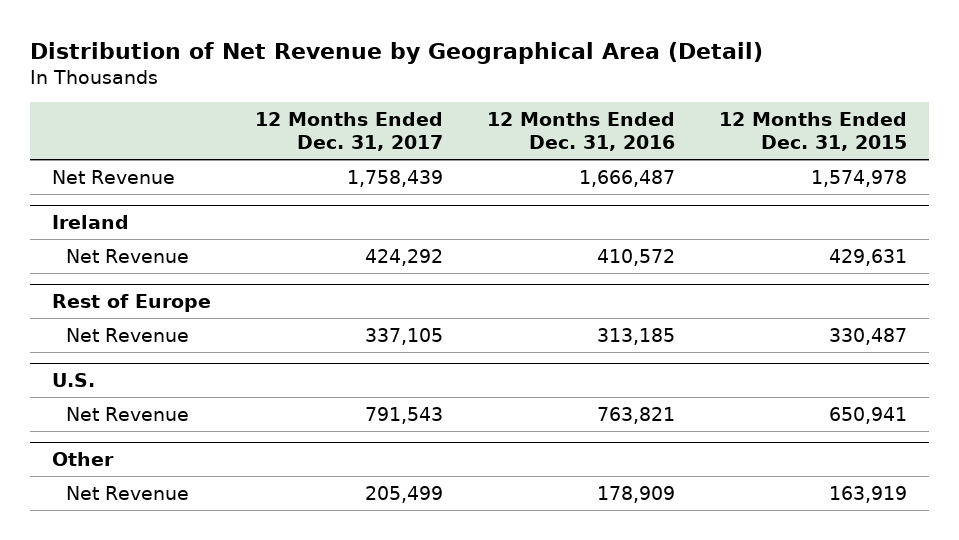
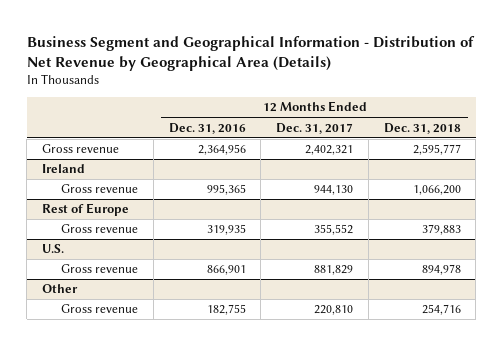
[30,41,764,64] Distribution of Net Revenue by Geographical Area (Detail) -> [26,35,475,71] Business Segment and Geographical Information - Distribution of Net Revenue by Geographical Area (Details)
[718,112,907,152] 12 Months Ended Dec. 31, 2015 -> none
none -> [383,122,461,134] Dec. 31, 2018
[52,169,176,184] Net Revenue -> none
none -> [42,144,120,154] Gross revenue
[65,248,189,263] Net Revenue -> none
none -> [61,184,139,194] Gross revenue
[65,327,189,342] Net Revenue -> none
none -> [61,224,139,234] Gross revenue
[65,406,189,421] Net Revenue -> none
none -> [61,264,139,274] Gross revenue
[65,485,189,500] Net Revenue -> none
none -> [61,304,139,314] Gross revenue

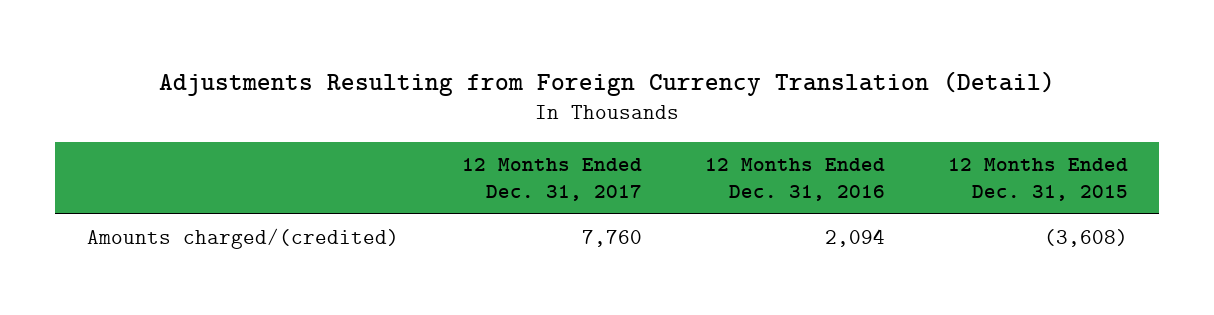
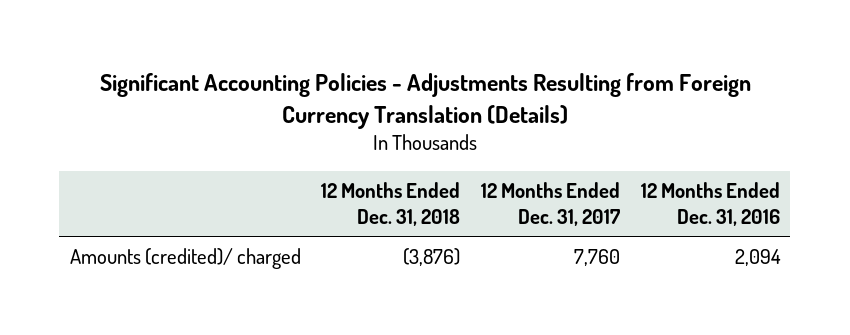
[159,70,1056,96] Adjustments Resulting from Foreign Currency Translation (Detail) -> [99,73,751,129] Significant Accounting Policies - Adjustments Resulting from Foreign Currency Translation (Details)
[947,157,1128,202] 12 Months Ended Dec. 31, 2015 -> none
none -> [321,181,461,227] 12 Months Ended Dec. 31, 2018
[86,228,399,250] Amounts charged/(credited) -> [69,248,301,270] Amounts (credited)/ charged

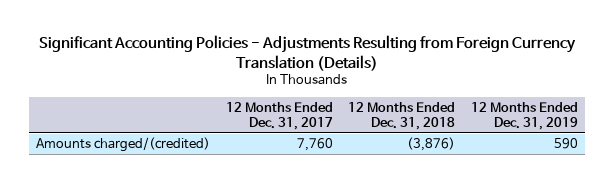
[640,181,780,227] 12 Months Ended Dec. 31, 2016 -> none
none -> [470,101,578,131] 12 Months Ended Dec. 31, 2019
[69,248,301,270] Amounts (credited)/ charged -> [36,137,211,153] Amounts charged/(credited)

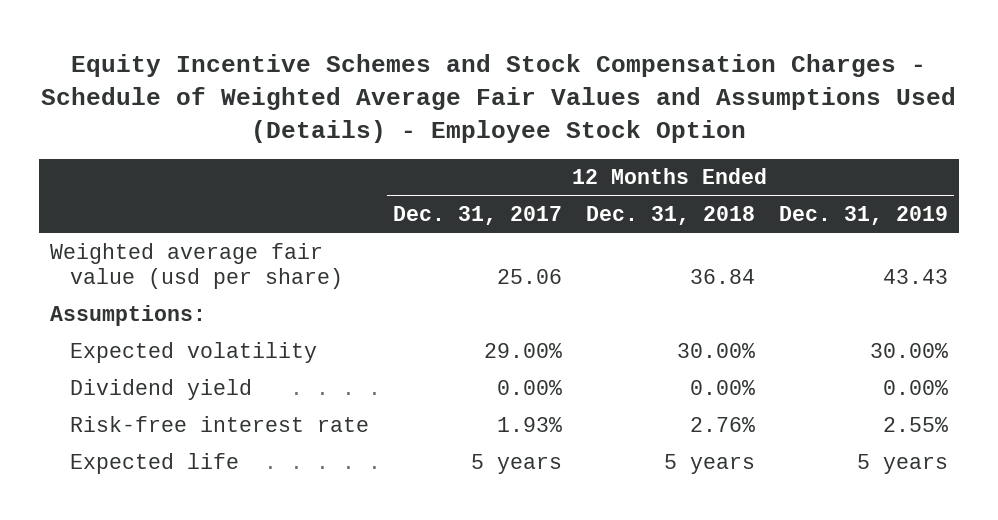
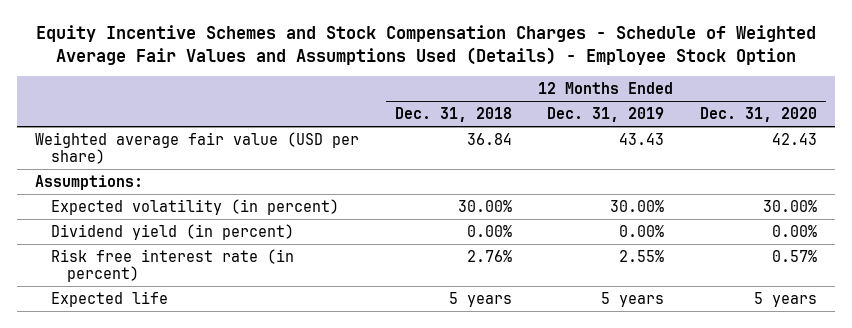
[393,206,563,226] Dec. 31, 2017 -> none
none -> [700,107,818,123] Dec. 31, 2020
[50,243,344,290] Weighted average fair value (usd per share) -> [34,131,359,165] Weighted average fair value (USD per share)
[70,342,318,364] Expected volatility -> [50,198,339,215] Expected volatility (in percent)
[70,379,253,401] Dividend yield -> [50,223,294,240] Dividend yield (in percent)
[70,416,370,433] Risk-free interest rate -> [50,248,294,283] Risk free interest rate (in percent)

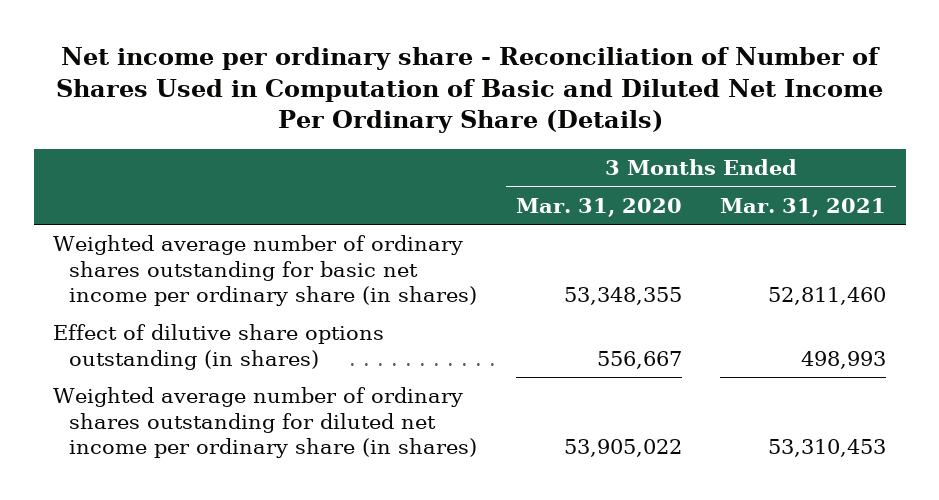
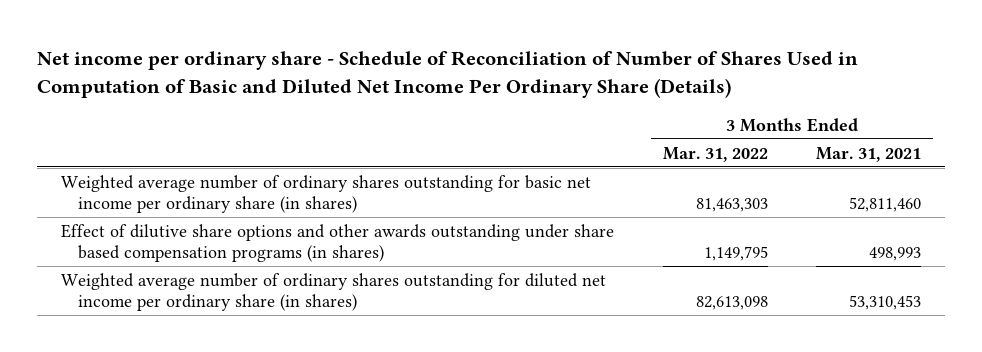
[55,47,883,134] Net income per ordinary share - Reconciliation of Number of Shares Used in Computation of Basic and Diluted Net Income Per Ordinary Share (Details) -> [37,50,859,98] Net income per ordinary share - Schedule of Reconciliation of Number of Shares Used in Computation of Basic and Diluted Net Income Per Ordinary Share (Details)
[515,197,682,217] Mar. 31, 2020 -> none
none -> [662,146,768,162] Mar. 31, 2022
[52,324,384,370] Effect of dilutive share options outstanding (in shares) -> [61,223,615,263] Effect of dilutive share options and other awards outstanding under share based compensation programs (in shares)

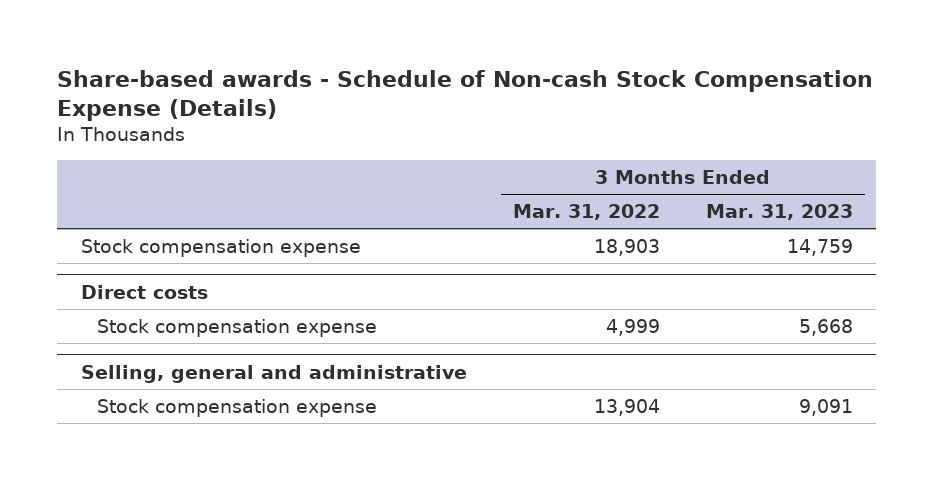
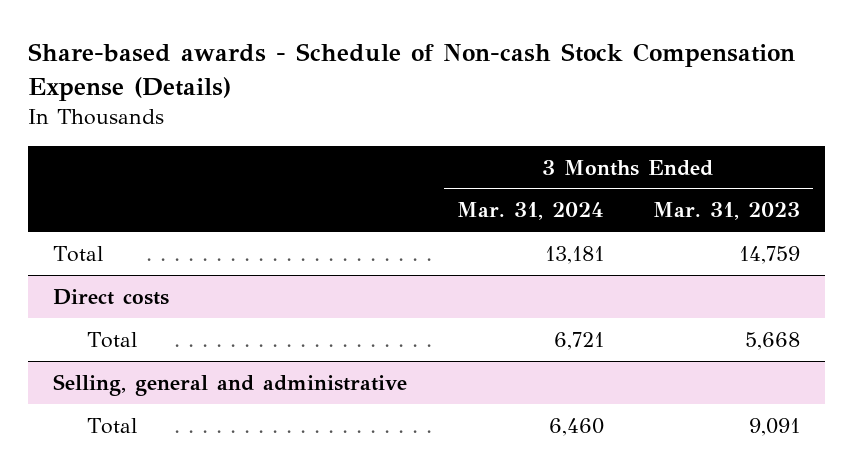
[512,204,660,221] Mar. 31, 2022 -> none
none -> [456,202,604,221] Mar. 31, 2024
[80,238,361,257] Stock compensation expense -> [52,245,103,262] Total
[97,318,378,337] Stock compensation expense -> [87,331,138,348] Total
[97,398,378,417] Stock compensation expense -> [87,417,138,434] Total

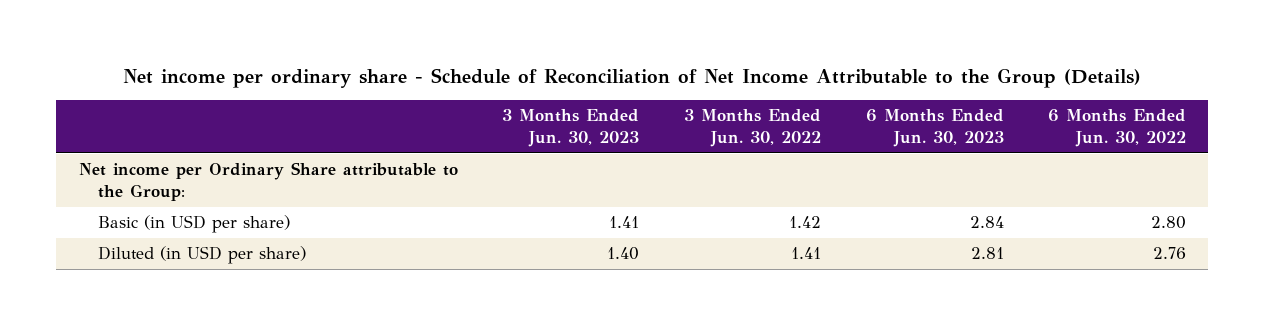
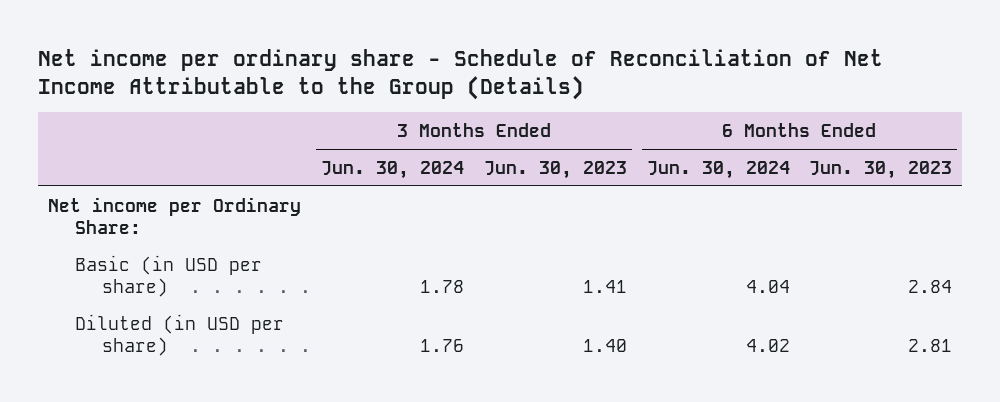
[683,109,821,147] 3 Months Ended Jun. 30, 2022 -> none
[1048,109,1187,147] 6 Months Ended Jun. 30, 2022 -> none
none -> [320,160,464,179] Jun. 30, 2024
none -> [646,160,790,179] Jun. 30, 2024
[78,162,458,201] Net income per Ordinary Share attributable to the Group: -> [47,196,301,235] Net income per Ordinary Share:

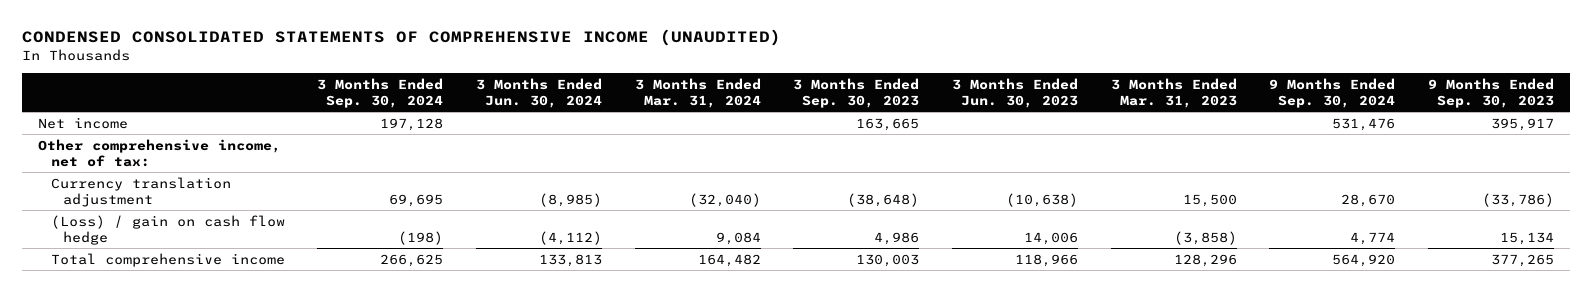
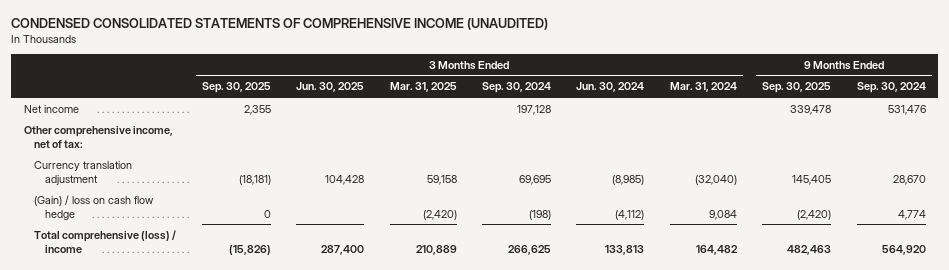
[793,77,920,108] 3 Months Ended Sep. 30, 2023 -> none
[952,77,1079,108] 3 Months Ended Jun. 30, 2023 -> none
[1110,77,1237,108] 3 Months Ended Mar. 31, 2023 -> none
[1428,77,1555,108] 9 Months Ended Sep. 30, 2023 -> none
none -> [201,82,271,94] Sep. 30, 2025
none -> [296,82,365,93] Jun. 30, 2025
none -> [389,82,457,93] Mar. 31, 2025
none -> [762,82,832,94] Sep. 30, 2025
[50,214,285,245] (Loss) / gain on cash flow hedge -> [34,194,155,220] (Gain) / loss on cash flow hedge
[50,252,285,267] Total comprehensive income -> [34,229,177,253] Total comprehensive (loss) / income

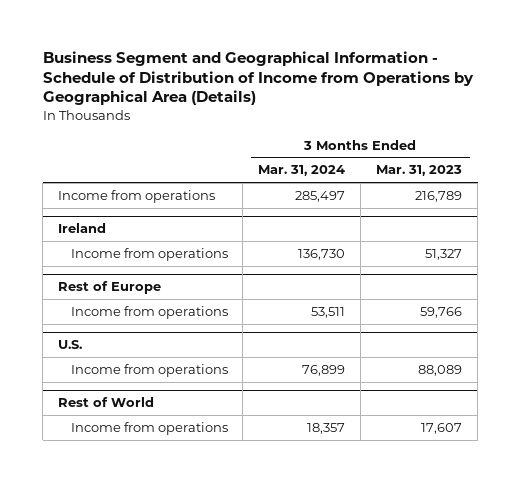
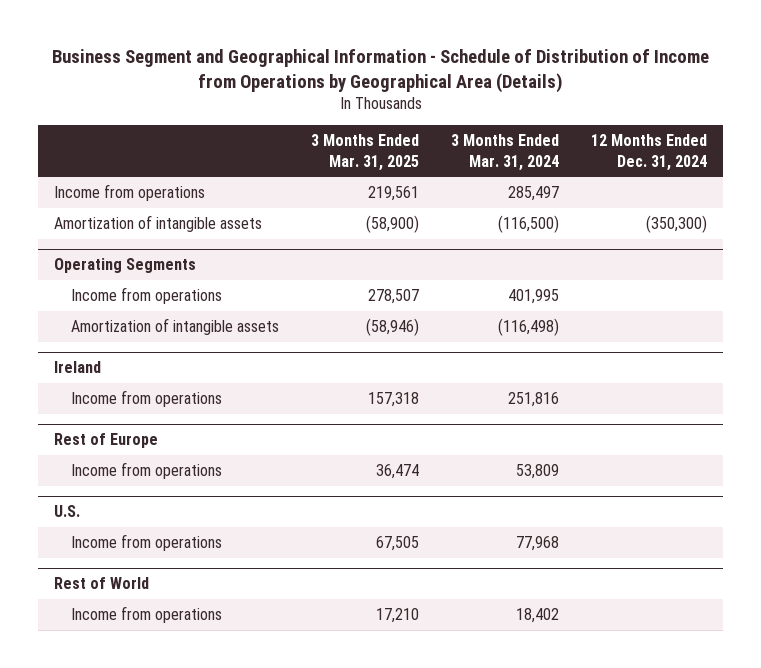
[376,165,463,177] Mar. 31, 2023 -> none
none -> [310,134,419,171] 3 Months Ended Mar. 31, 2025
none -> [590,134,707,171] 12 Months Ended Dec. 31, 2024
none -> [54,215,263,233] Amortization of intangible assets
none -> [54,258,197,274] Operating Segments
none -> [70,287,222,305] Income from operations
none -> [70,318,279,336] Amortization of intangible assets
[298,248,346,260] 136,730 -> [507,392,559,408] 251,816
[311,306,346,318] 53,511 -> [515,464,559,480] 53,809
[302,364,346,376] 76,899 -> [515,536,559,552] 77,968
[307,422,346,434] 18,357 -> [515,608,559,624] 18,402

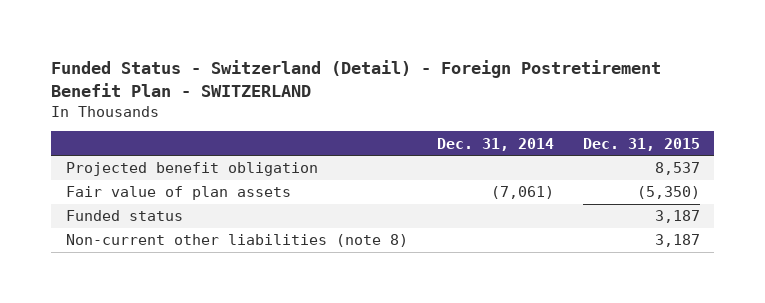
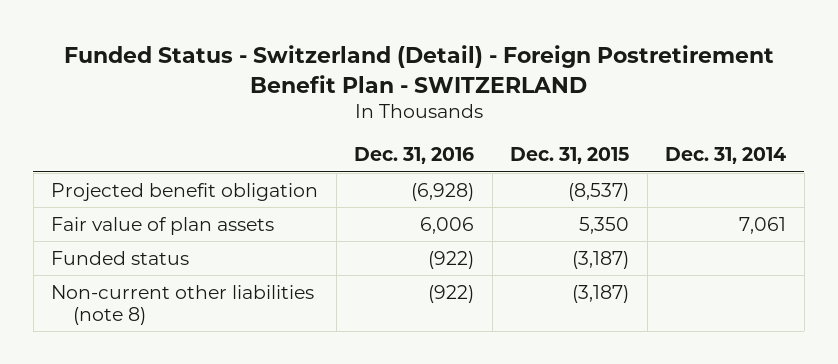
none -> [354,147,475,165] Dec. 31, 2016
[654,162,700,176] 8,537 -> [568,182,630,201] (8,537)
[490,186,554,200] (7,061) -> [739,216,787,234] 7,061
[636,186,700,200] (5,350) -> [579,216,630,234] 5,350
[654,210,700,224] 3,187 -> [572,250,630,269] (3,187)
[654,234,700,248] 3,187 -> [572,284,630,303] (3,187)

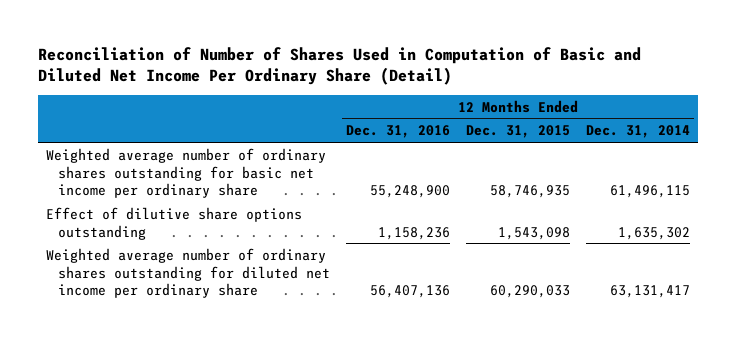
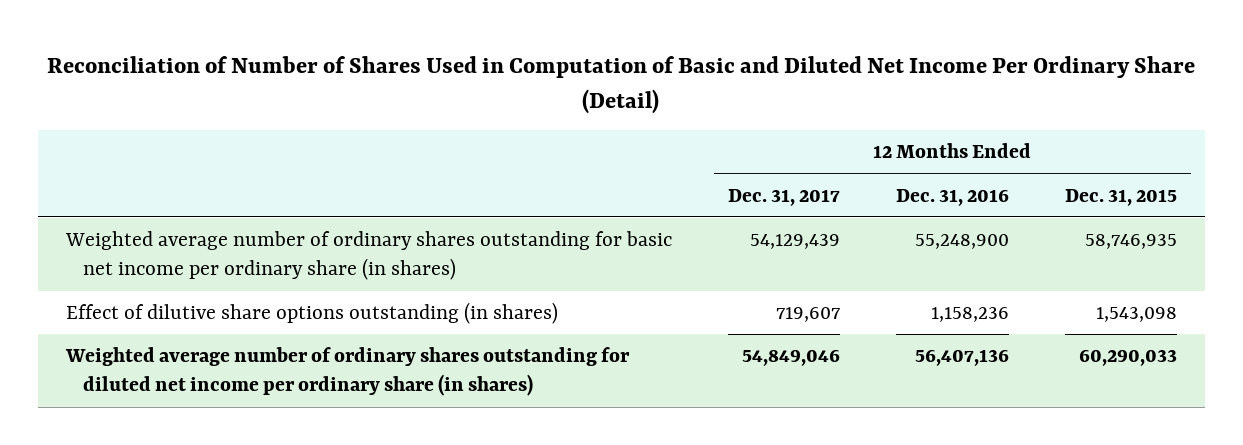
[586,125,691,139] Dec. 31, 2014 -> none
none -> [727,188,840,206] Dec. 31, 2017
[46,147,327,199] Weighted average number of ordinary shares outstanding for basic net income per ordinary share -> [64,231,672,281] Weighted average number of ordinary shares outstanding for basic net income per ordinary share (in shares)
[46,206,303,240] Effect of dilutive share options outstanding -> [65,302,558,325] Effect of dilutive share options outstanding (in shares)
[46,247,331,299] Weighted average number of ordinary shares outstanding for diluted net income per ordinary share -> [64,347,630,397] Weighted average number of ordinary shares outstanding for diluted net income per ordinary share (in shares)

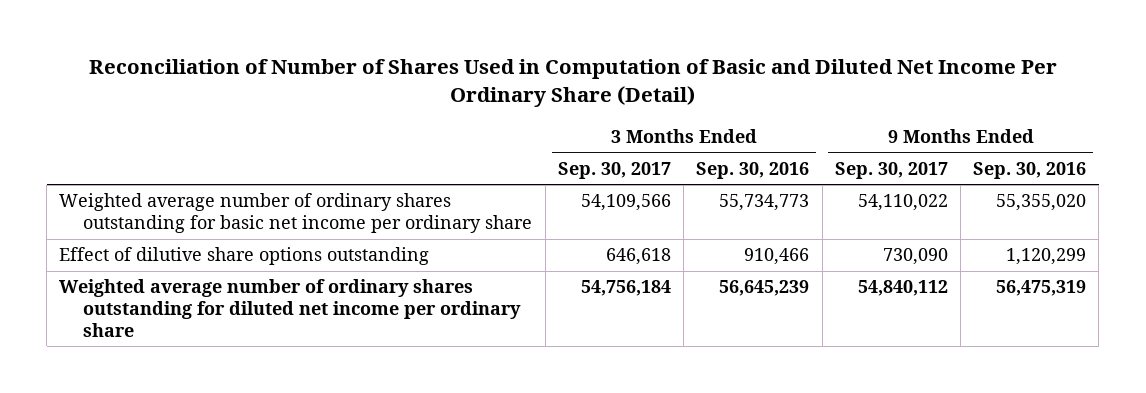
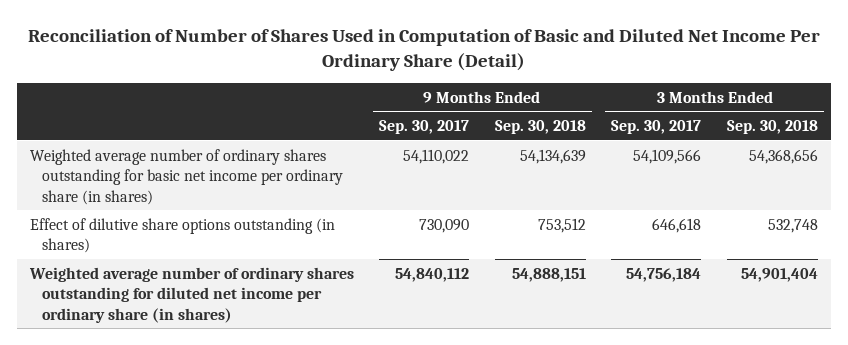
[696,161,810,179] Sep. 30, 2016 -> none
[973,161,1087,179] Sep. 30, 2016 -> none
none -> [494,120,586,135] Sep. 30, 2018
none -> [726,120,818,135] Sep. 30, 2018
[59,193,533,234] Weighted average number of ordinary shares outstanding for basic net income per ordinary share -> [29,148,343,205] Weighted average number of ordinary shares outstanding for basic net income per ordinary share (in shares)
[59,247,430,266] Effect of dilutive share options outstanding -> [29,217,335,254] Effect of dilutive share options outstanding (in shares)
[59,279,522,337] Weighted average number of ordinary shares outstanding for diluted net income per ordinary share -> [28,266,354,323] Weighted average number of ordinary shares outstanding for diluted net income per ordinary share (in shares)

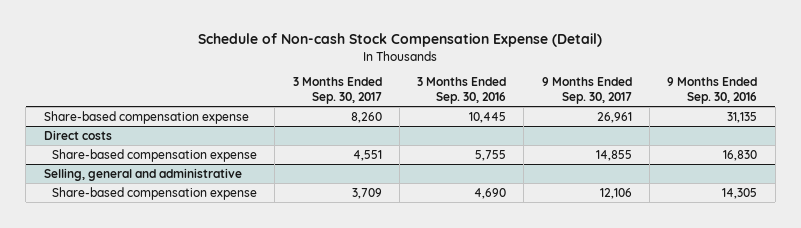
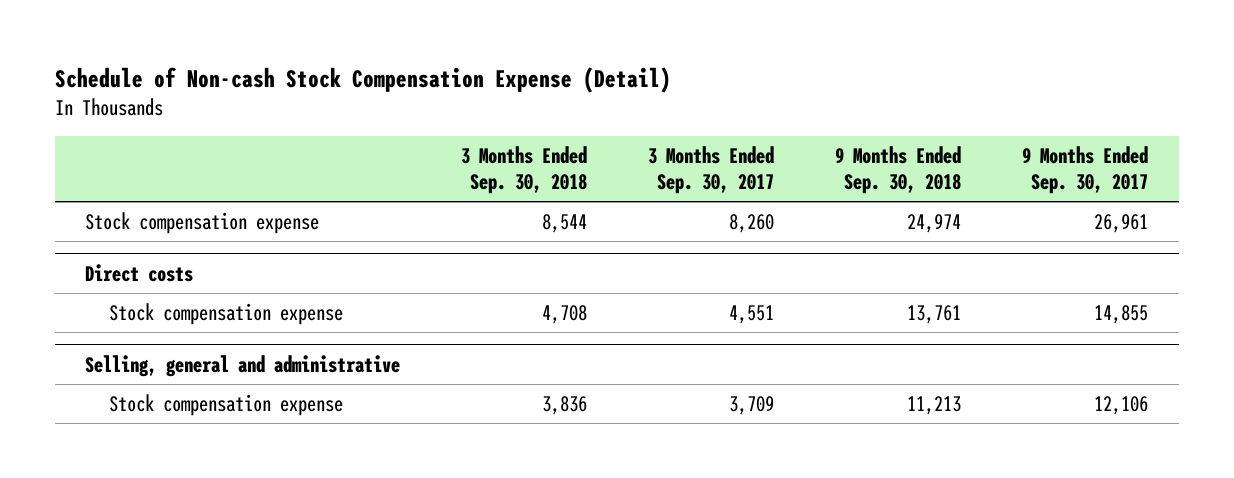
[417,77,507,104] 3 Months Ended Sep. 30, 2016 -> none
[667,77,758,104] 9 Months Ended Sep. 30, 2016 -> none
none -> [461,146,588,194] 3 Months Ended Sep. 30, 2018
none -> [835,146,962,194] 9 Months Ended Sep. 30, 2018
[43,110,249,124] Share-based compensation expense -> [85,212,320,235] Stock compensation expense
[52,148,258,162] Share-based compensation expense -> [109,303,344,326] Stock compensation expense
[52,186,258,200] Share-based compensation expense -> [109,394,344,417] Stock compensation expense

